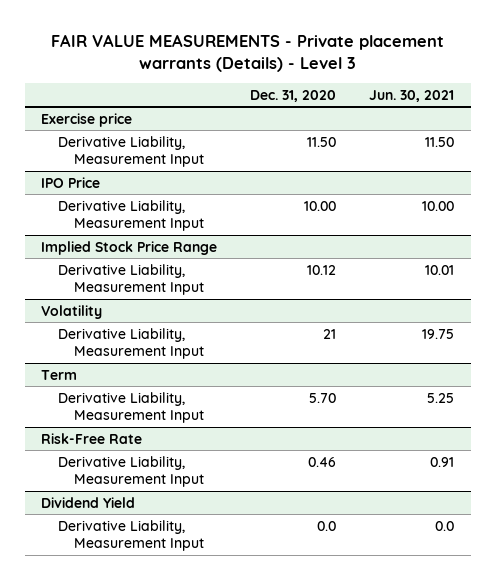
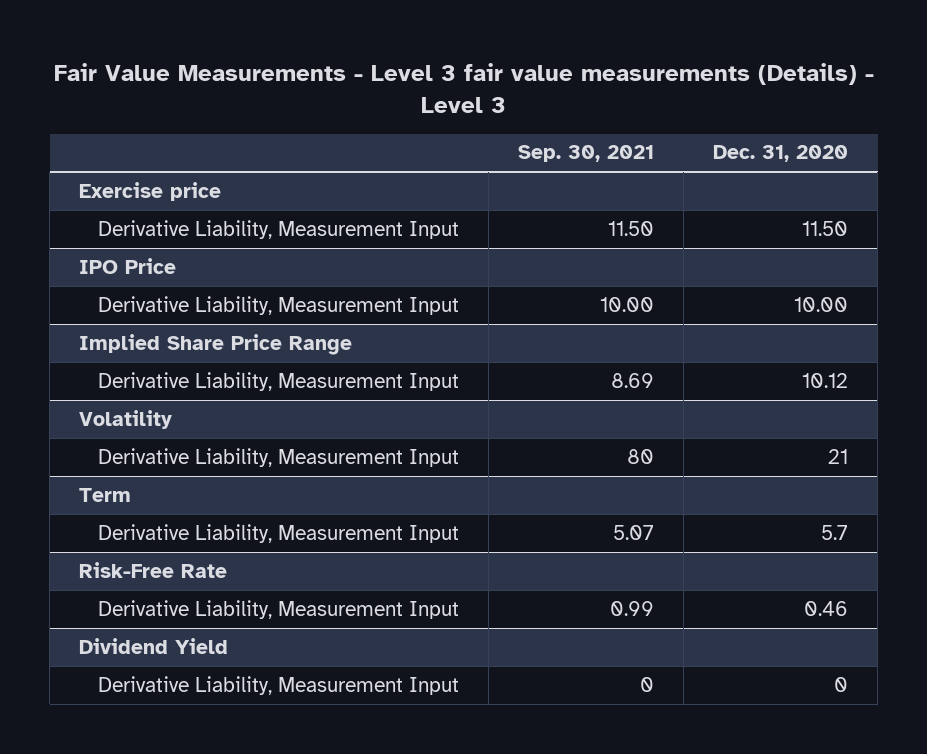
[50,33,444,72] FAIR VALUE MEASUREMENTS - Private placement warrants (Details) - Level 3 -> [53,63,874,114] Fair Value Measurements - Level 3 fair value measurements (Details) - Level 3
[369,89,455,102] Jun. 30, 2021 -> none
none -> [518,145,655,163] Sep. 30, 2021
[41,240,218,255] Implied Stock Price Range -> [79,333,353,355] Implied Share Price Range
[309,392,337,403] 5.70 -> [821,524,849,540] 5.7
[317,520,337,531] 0.0 -> [834,676,849,692] 0

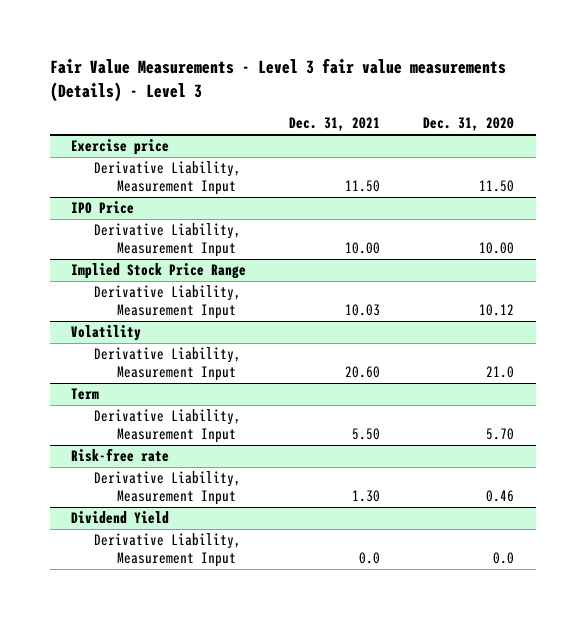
[518,145,655,163] Sep. 30, 2021 -> none
none -> [289,117,381,132] Dec. 31, 2021
[79,333,353,355] Implied Share Price Range -> [71,263,247,280] Implied Stock Price Range
[828,448,849,464] 21 -> [486,365,515,378] 21.0
[821,524,849,540] 5.7 -> [486,427,515,440] 5.70
[79,561,228,578] Risk-Free Rate -> [71,448,170,463] Risk-free rate
[834,676,849,692] 0 -> [493,551,515,564] 0.0

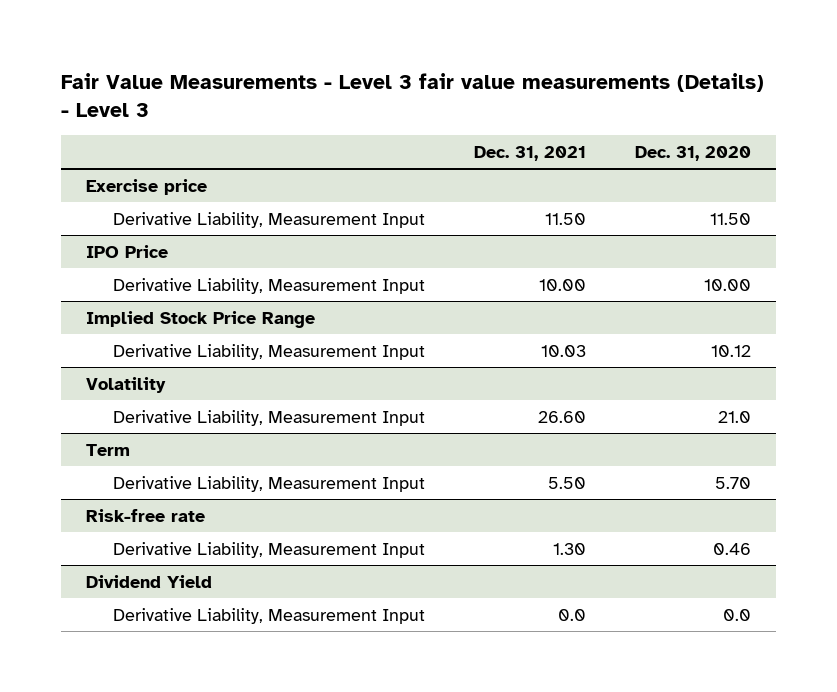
[345,365,381,378] 20.60 -> [537,410,586,423] 26.60

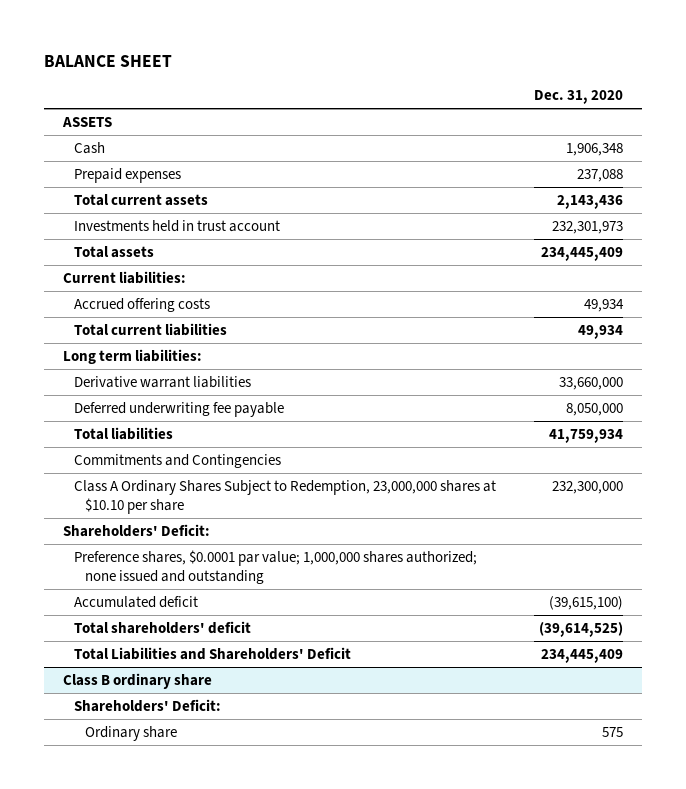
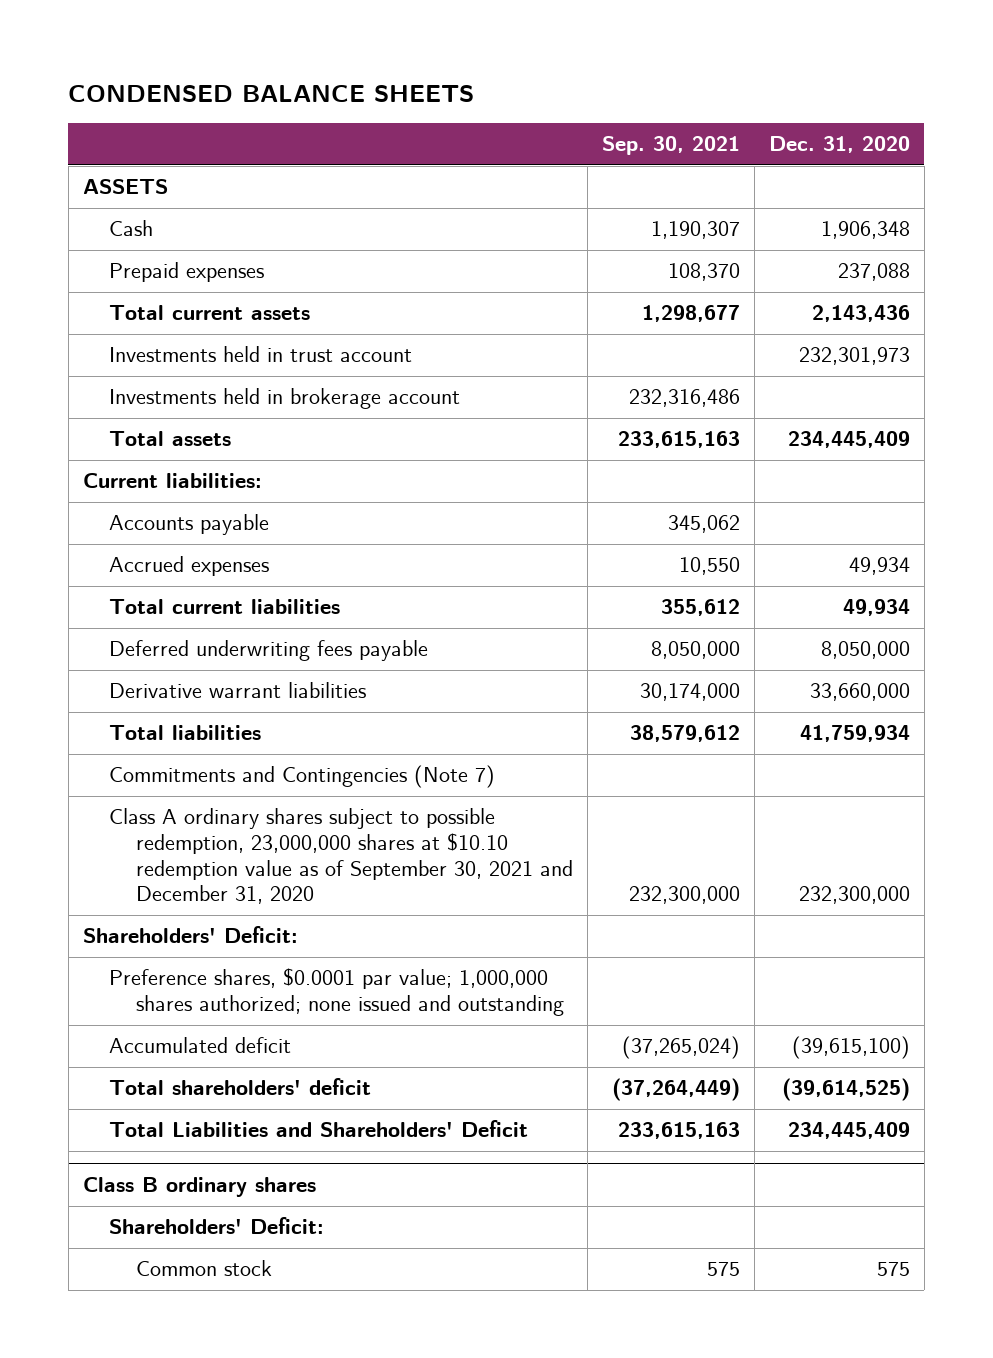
[43,55,172,68] BALANCE SHEET -> [68,84,475,102] CONDENSED BALANCE SHEETS
none -> [601,136,740,156] Sep. 30, 2021
none -> [109,388,461,410] Investments held in brokerage account
none -> [109,514,270,536] Accounts payable
[73,298,210,313] Accrued offering costs -> [109,556,270,577] Accrued expenses
[62,349,202,365] Long term liabilities: -> none
none -> [109,640,429,662] Deferred underwriting fees payable
[73,402,284,418] Deferred underwriting fee payable -> none
[73,454,281,469] Commitments and Contingencies -> [109,765,496,789] Commitments and Contingencies (Note 7)
[73,480,496,514] Class A Ordinary Shares Subject to Redemption, 23,000,000 shares at $10.10 per share -> [109,808,573,905] Class A ordinary shares subject to possible redemption, 23,000,000 shares at $10.10 redemption value as of September 30, 2021 and December 31, 2020
[62,673,212,690] Class B ordinary share -> [82,1177,316,1198] Class B ordinary shares
[85,726,178,742] Ordinary share -> [135,1260,272,1277] Common stock

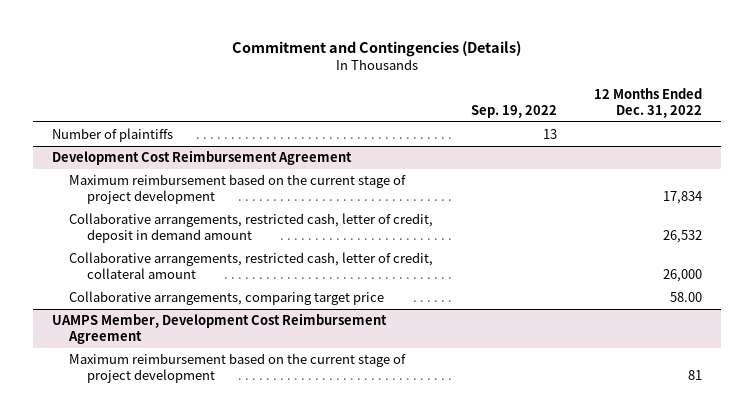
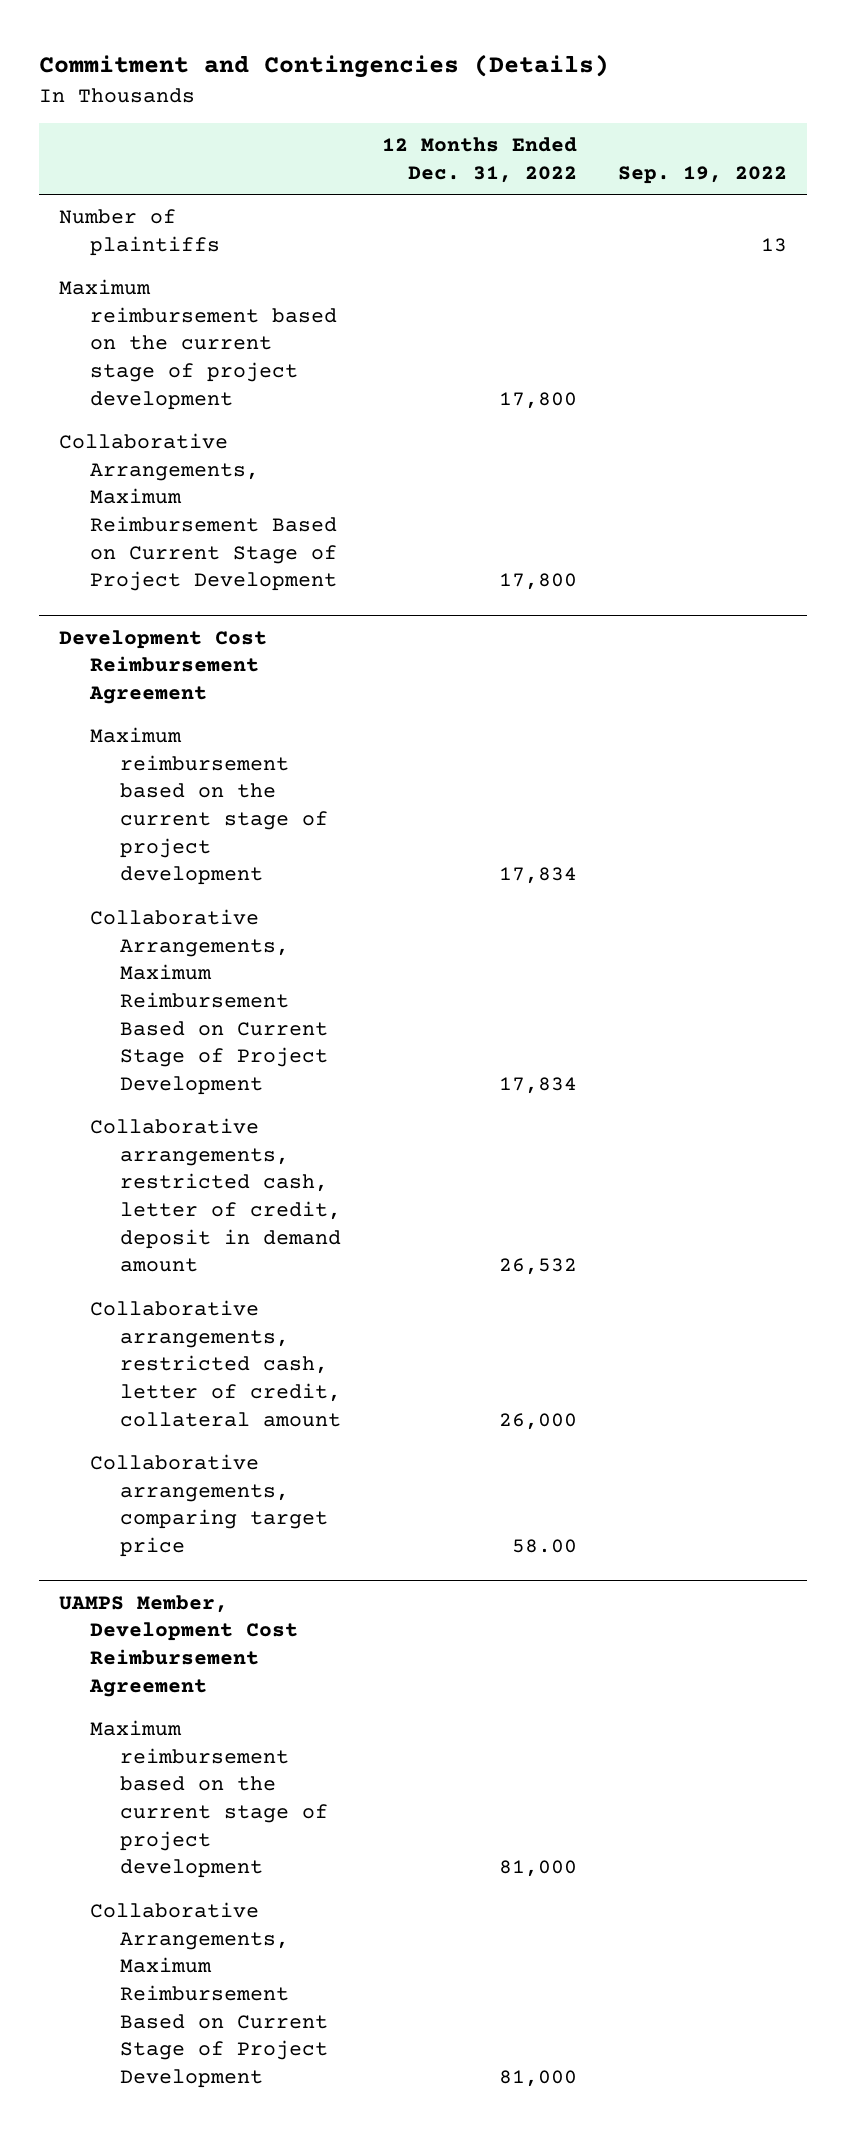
none -> [59,278,337,410] Maximum reimbursement based on the current stage of project development
none -> [59,432,337,592] Collaborative Arrangements, Maximum Reimbursement Based on Current Stage of Project Development
none -> [89,908,329,1096] Collaborative Arrangements, Maximum Reimbursement Based on Current Stage of Project Development
[688,370,703,381] 81 -> [499,1860,578,1878] 81,000
none -> [89,1901,329,2089] Collaborative Arrangements, Maximum Reimbursement Based on Current Stage of Project Development

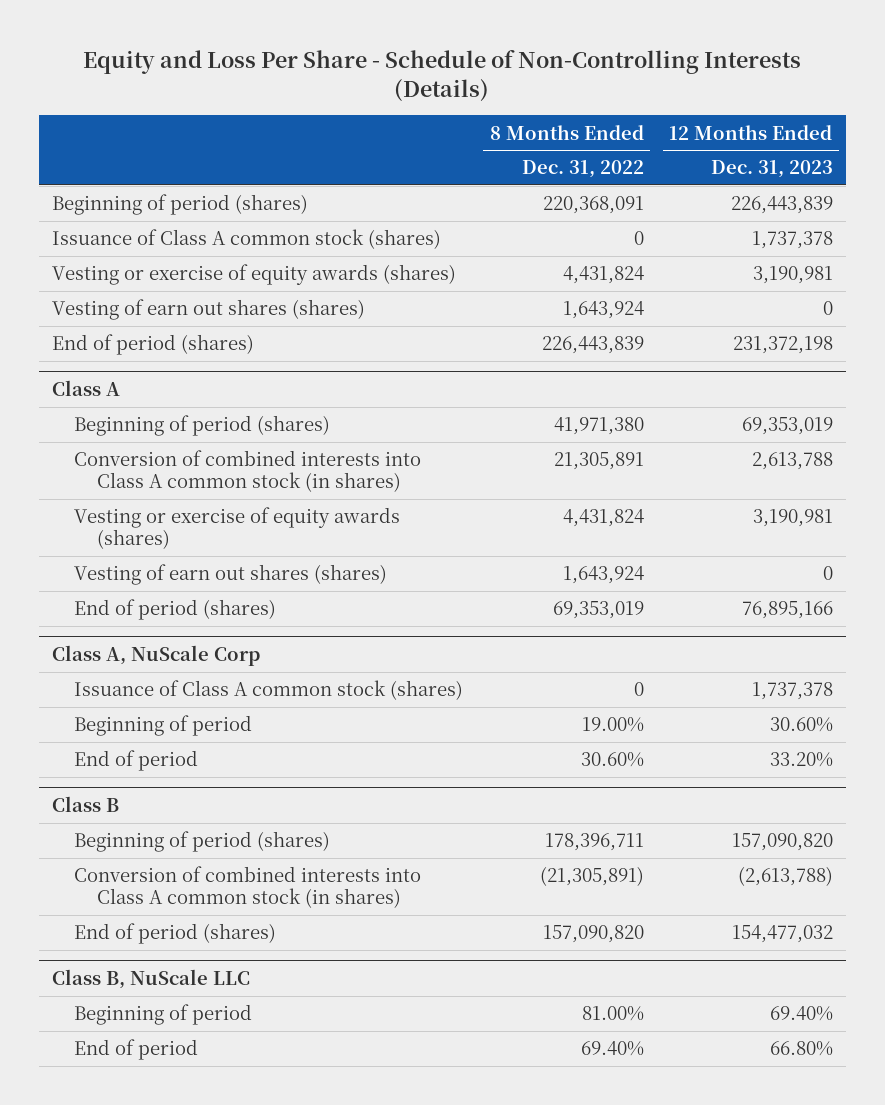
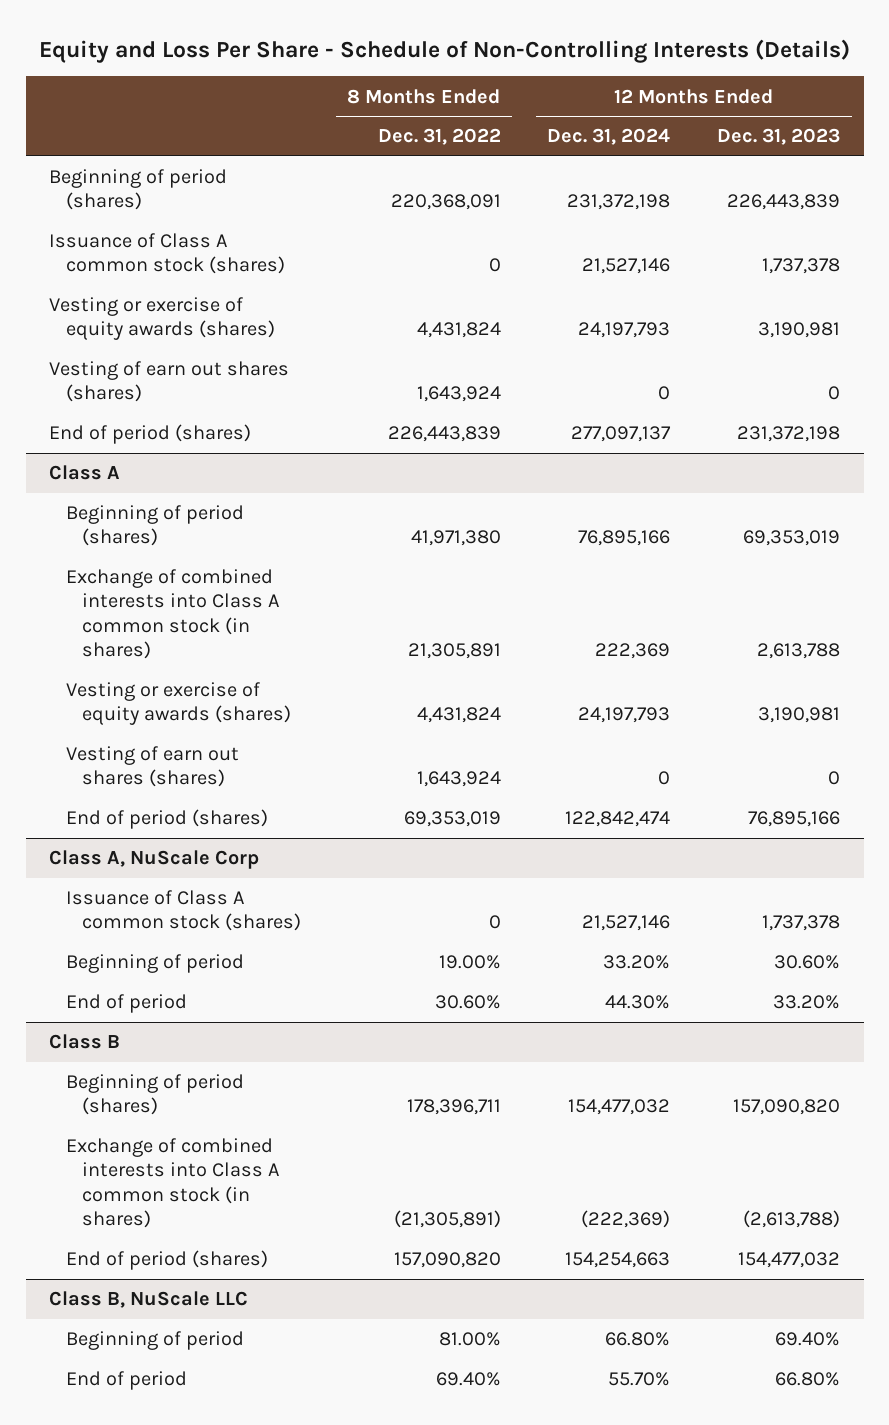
none -> [547,128,671,146] Dec. 31, 2024
[74,450,422,493] Conversion of combined interests into Class A common stock (in shares) -> [65,569,280,660] Exchange of combined interests into Class A common stock (in shares)
[74,866,422,909] Conversion of combined interests into Class A common stock (in shares) -> [65,1138,280,1229] Exchange of combined interests into Class A common stock (in shares)

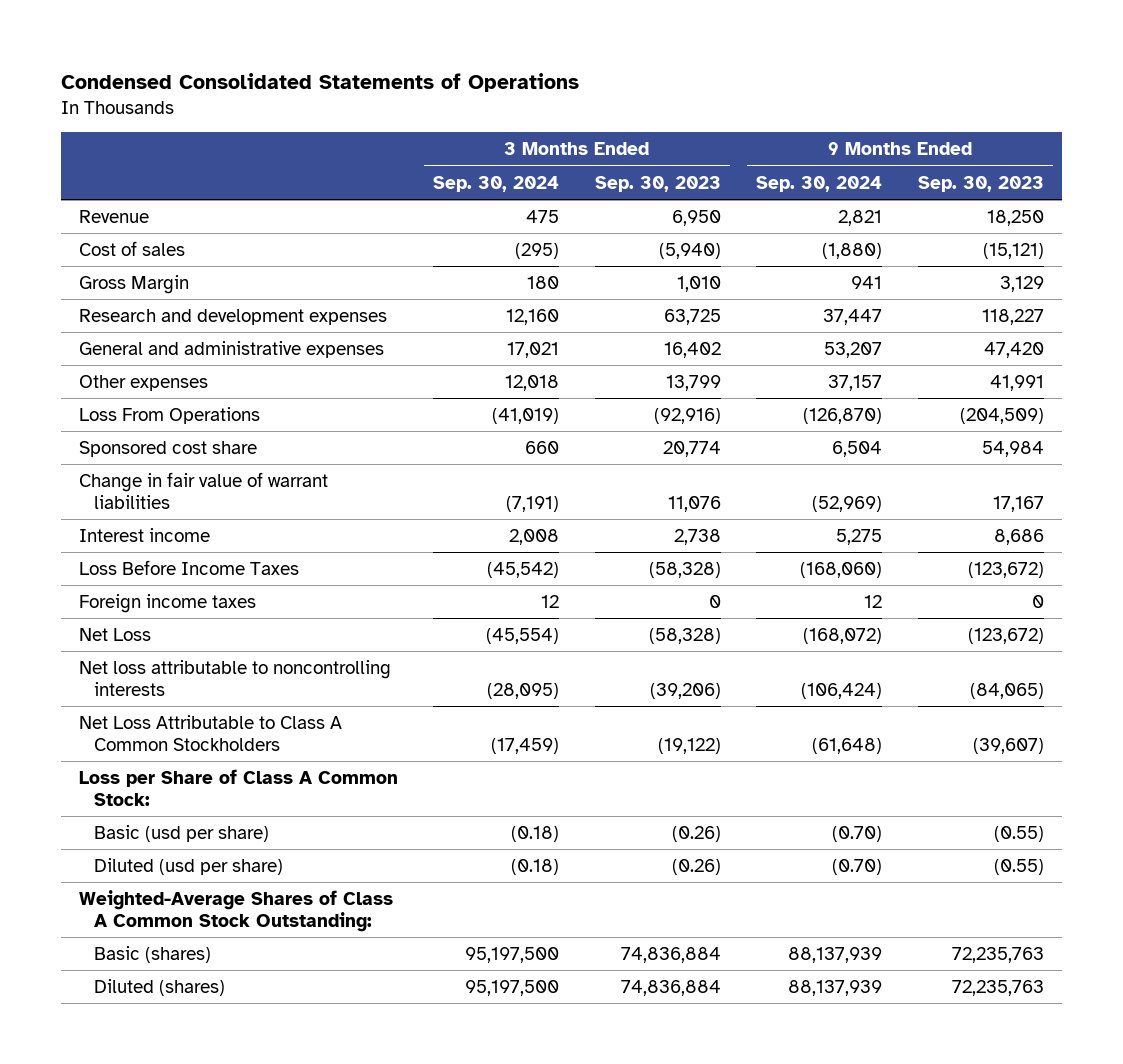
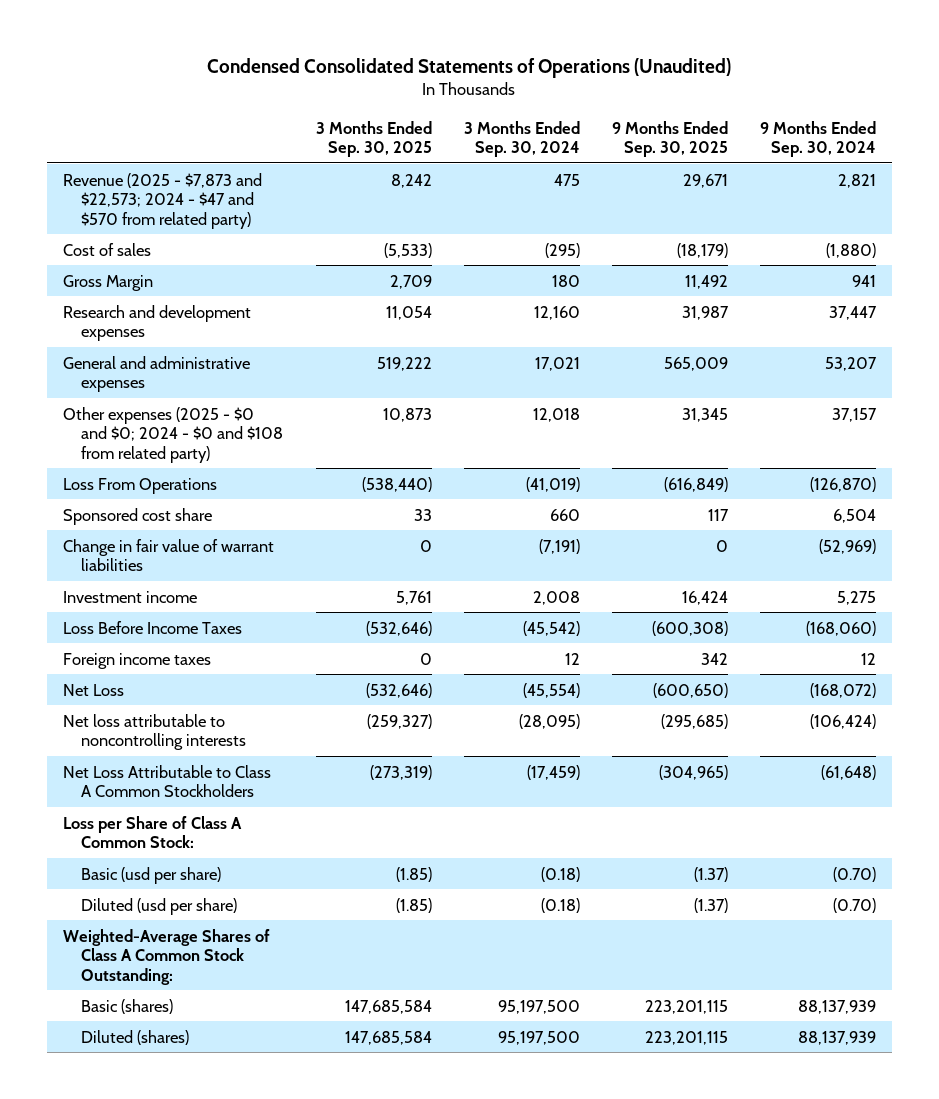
[60,73,579,93] Condensed Consolidated Statements of Operations -> [207,57,732,78] Condensed Consolidated Statements of Operations (Unaudited)
[594,175,721,192] Sep. 30, 2023 -> none
[917,175,1044,192] Sep. 30, 2023 -> none
none -> [315,120,432,158] 3 Months Ended Sep. 30, 2025
none -> [611,120,728,158] 9 Months Ended Sep. 30, 2025
[78,209,149,223] Revenue -> [62,172,262,229] Revenue (2025 - $7,873 and $22,573; 2024 - $47 and $570 from related party)
[78,374,208,391] Other expenses -> [62,406,284,463] Other expenses (2025 - $0 and $0; 2024 - $0 and $108 from related party)
[78,527,210,542] Interest income -> [62,590,197,603] Investment income

